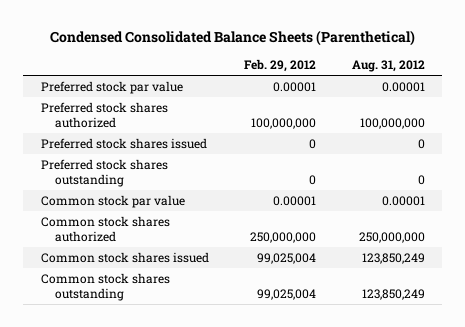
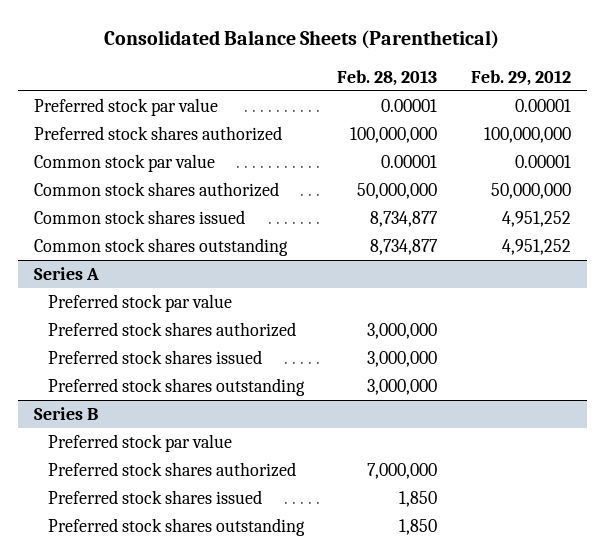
[49,29,415,46] Condensed Consolidated Balance Sheets (Parenthetical) -> [104,29,500,49] Consolidated Balance Sheets (Parenthetical)
[351,60,425,73] Aug. 31, 2012 -> none
none -> [337,69,438,86] Feb. 28, 2013
[40,137,207,149] Preferred stock shares issued -> none
[40,158,168,188] Preferred stock shares outstanding -> none
[250,232,317,244] 250,000,000 -> [490,183,571,200] 50,000,000
[257,252,317,264] 99,025,004 -> [501,211,571,228] 4,951,252
[257,289,317,301] 99,025,004 -> [501,239,571,256] 4,951,252
none -> [34,267,100,281] Series A
none -> [47,294,232,313] Preferred stock par value
none -> [47,322,296,338] Preferred stock shares authorized
none -> [47,350,262,365] Preferred stock shares issued
none -> [47,378,305,397] Preferred stock shares outstanding
none -> [34,407,99,421] Series B
none -> [47,434,232,453] Preferred stock par value
none -> [47,462,296,478] Preferred stock shares authorized
none -> [47,490,262,505] Preferred stock shares issued
none -> [47,518,305,537] Preferred stock shares outstanding

